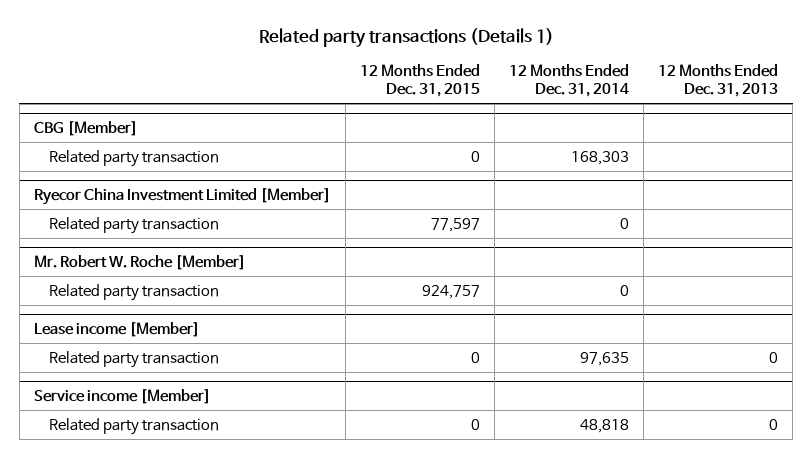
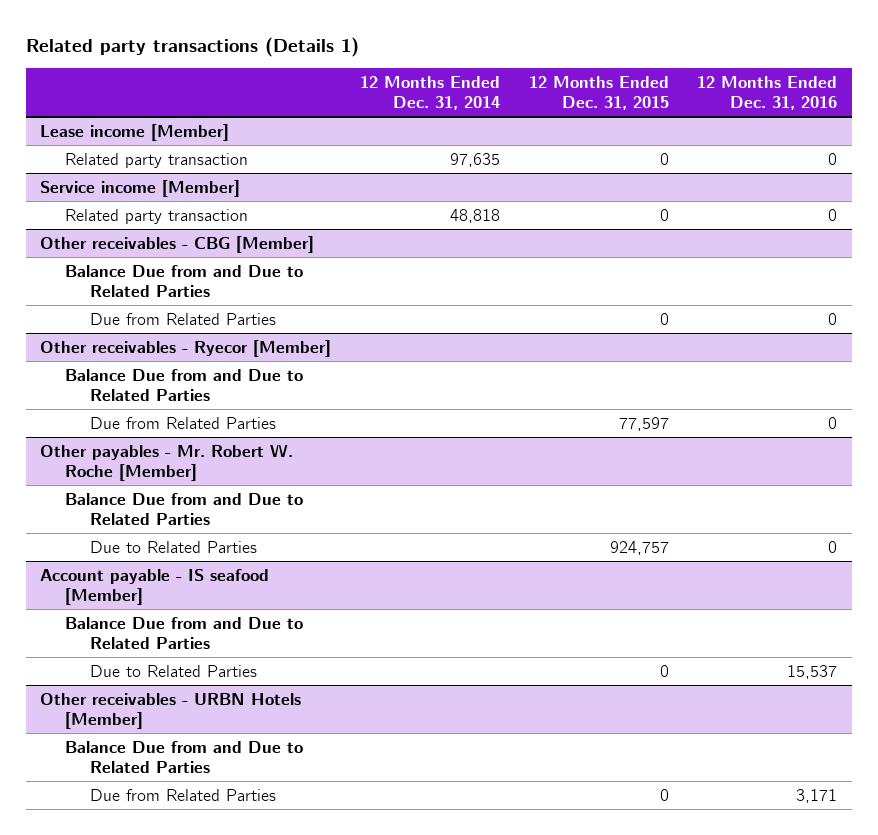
[658,63,779,98] 12 Months Ended Dec. 31, 2013 -> none
none -> [697,75,838,111] 12 Months Ended Dec. 31, 2016
[33,120,138,136] CBG [Member] -> none
[49,149,220,167] Related party transaction -> none
[33,187,331,205] Ryecor China Investment Limited [Member] -> none
[49,216,220,234] Related party transaction -> none
[33,254,246,270] Mr. Robert W. Roche [Member] -> none
[49,283,220,301] Related party transaction -> none
none -> [40,235,315,253] Other receivables - CBG [Member]
none -> [65,264,304,297] Balance Due from and Due to Related Parties
none -> [89,312,276,325] Due from Related Parties
none -> [40,339,332,357] Other receivables - Ryecor [Member]
none -> [65,368,304,401] Balance Due from and Due to Related Parties
none -> [89,416,276,429] Due from Related Parties
none -> [40,443,294,481] Other payables - Mr. Robert W. Roche [Member]
none -> [65,492,304,525] Balance Due from and Due to Related Parties
none -> [89,540,257,553] Due to Related Parties
none -> [40,568,270,605] Account payable - IS seafood [Member]
none -> [65,616,304,649] Balance Due from and Due to Related Parties
none -> [89,664,257,677] Due to Related Parties
none -> [40,692,302,729] Other receivables - URBN Hotels [Member]
none -> [65,740,304,773] Balance Due from and Due to Related Parties
none -> [89,788,276,801] Due from Related Parties

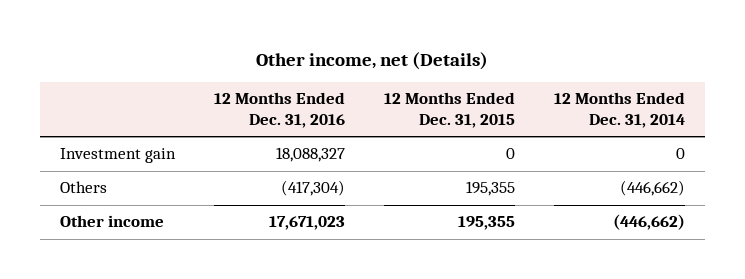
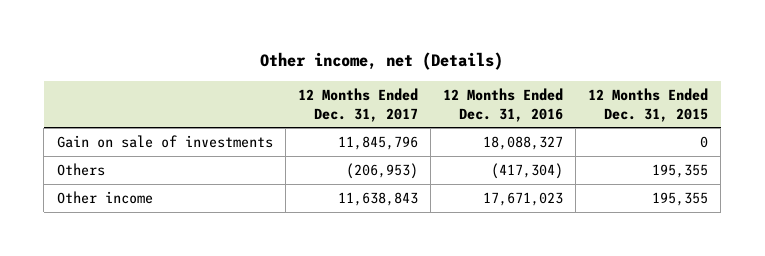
[554,92,686,129] 12 Months Ended Dec. 31, 2014 -> none
none -> [297,87,418,122] 12 Months Ended Dec. 31, 2017
[59,148,176,164] Investment gain -> [56,134,273,148] Gain on sale of investments

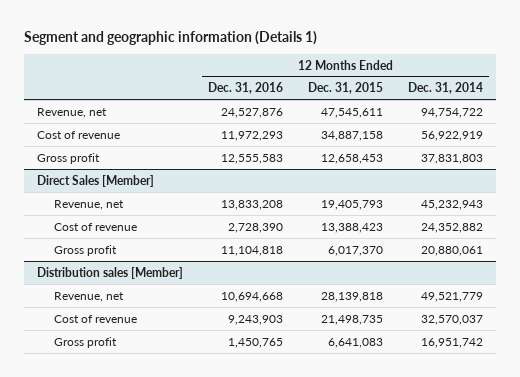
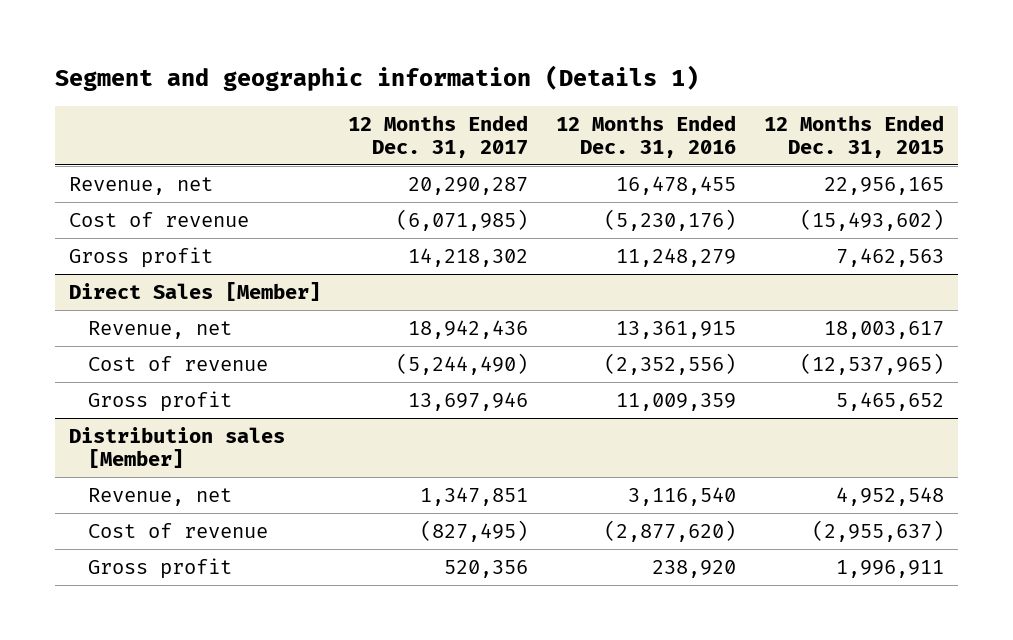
[408,82,484,95] Dec. 31, 2014 -> none
none -> [348,114,529,159] 12 Months Ended Dec. 31, 2017
[220,107,283,118] 24,527,876 -> [616,175,737,195] 16,478,455
[321,107,384,118] 47,545,611 -> [823,176,944,195] 22,956,165
[220,130,283,141] 11,972,293 -> [604,208,737,231] (5,230,176)
[321,130,384,141] 34,887,158 -> [799,208,944,231] (15,493,602)
[220,153,283,164] 12,555,583 -> [616,247,737,267] 11,248,279
[321,153,384,164] 12,658,453 -> [835,247,944,267] 7,462,563
[220,199,283,210] 13,833,208 -> [616,320,737,339] 13,361,915
[321,199,384,210] 19,405,793 -> [823,320,944,339] 18,003,617
[227,222,283,233] 2,728,390 -> [604,352,737,375] (2,352,556)
[321,222,384,233] 13,388,423 -> [799,352,944,375] (12,537,965)
[220,245,283,256] 11,104,818 -> [616,392,737,411] 11,009,359
[328,245,384,256] 6,017,370 -> [835,391,944,411] 5,465,652
[220,291,283,302] 10,694,668 -> [628,486,737,506] 3,116,540
[321,291,384,302] 28,139,818 -> [835,486,944,506] 4,952,548
[227,314,283,325] 9,243,903 -> [604,519,737,542] (2,877,620)
[321,314,384,325] 21,498,735 -> [811,519,944,542] (2,955,637)
[227,337,283,348] 1,450,765 -> [652,559,737,578] 238,920
[328,337,384,348] 6,641,083 -> [835,559,944,578] 1,996,911

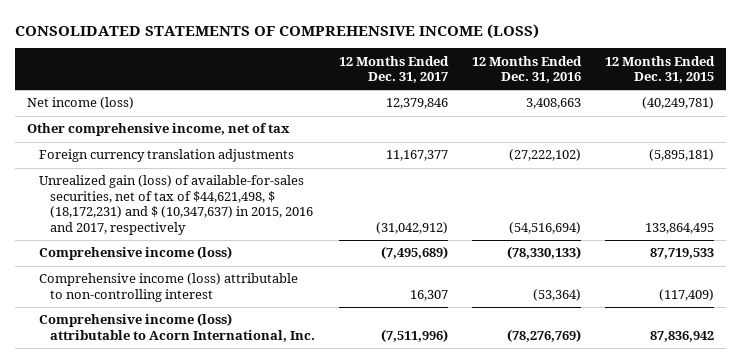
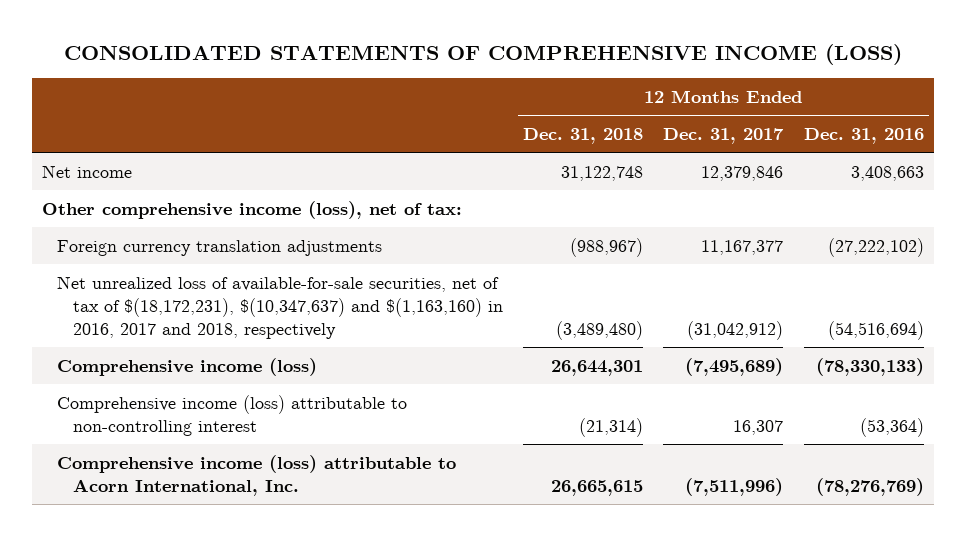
[604,55,715,84] 12 Months Ended Dec. 31, 2015 -> none
none -> [523,127,644,144] Dec. 31, 2018
[27,97,135,110] Net income (loss) -> [42,164,133,178] Net income
[27,123,291,137] Other comprehensive income, net of tax -> [42,200,463,219] Other comprehensive income (loss), net of tax:
[38,175,313,235] Unrealized gain (loss) of available-for-sales securities, net of tax of $44,621,498, $ (18,172,231) and $ (10,347,637) in 2015, 2016 and 2017, respectively -> [57,275,503,339] Net unrealized loss of available-for-sale securities, net of tax of $(18,172,231), $(10,347,637) and $(1,163,160) in 2016, 2017 and 2018, respectively

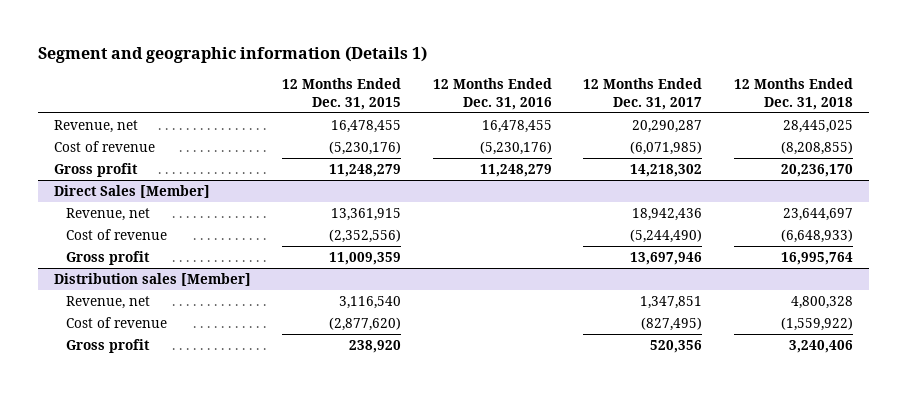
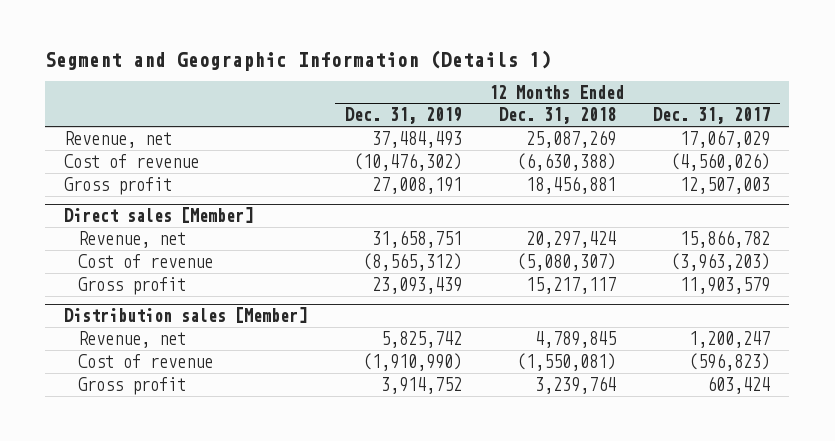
[37,46,427,64] Segment and geographic information (Details 1) -> [45,49,552,71] Segment and Geographic Information (Details 1)
[282,77,402,110] 12 Months Ended Dec. 31, 2015 -> none
[432,77,552,110] 12 Months Ended Dec. 31, 2016 -> none
none -> [344,107,462,125] Dec. 31, 2019
[632,119,703,133] 20,290,287 -> [680,129,771,148] 17,067,029
[782,119,853,133] 28,445,025 -> [525,129,616,148] 25,087,269
[630,140,703,155] (6,071,985) -> [671,152,771,171] (4,560,026)
[780,140,853,155] (8,208,855) -> [516,152,616,171] (6,630,388)
[630,163,703,177] 14,218,302 -> [680,176,771,194] 12,507,003
[780,163,853,177] 20,236,170 -> [525,175,616,194] 18,456,881
[53,184,210,198] Direct Sales [Member] -> [64,207,254,224] Direct sales [Member]
[632,207,703,221] 18,942,436 -> [680,229,771,248] 15,866,782
[782,207,853,221] 23,644,697 -> [525,230,616,248] 20,297,424
[630,228,703,243] (5,244,490) -> [671,252,771,271] (3,963,203)
[780,228,853,243] (6,648,933) -> [516,252,616,271] (5,080,307)
[630,251,703,265] 13,697,946 -> [680,276,771,294] 11,903,579
[780,251,853,265] 16,995,764 -> [525,276,616,294] 15,217,117
[640,295,703,309] 1,347,851 -> [689,330,771,348] 1,200,247
[790,295,853,309] 4,800,328 -> [534,330,616,348] 4,789,845
[641,316,703,331] (827,495) -> [689,352,771,371] (596,823)
[780,316,853,331] (1,559,922) -> [516,352,616,371] (1,550,081)
[650,339,703,353] 520,356 -> [707,375,771,394] 603,424
[788,339,853,353] 3,240,406 -> [534,375,616,394] 3,239,764

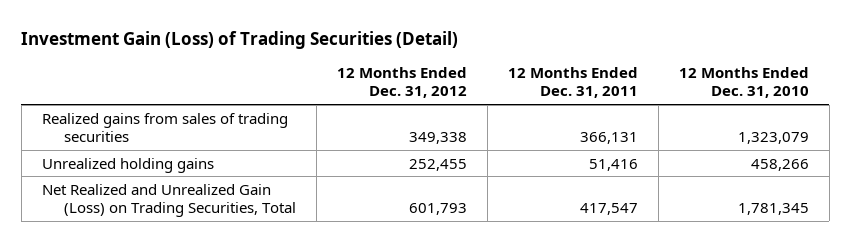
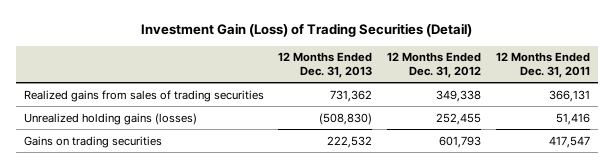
[678,67,809,99] 12 Months Ended Dec. 31, 2010 -> none
none -> [278,52,373,79] 12 Months Ended Dec. 31, 2013
[41,157,214,173] Unrealized holding gains -> [23,112,197,125] Unrealized holding gains (losses)
[41,183,297,217] Net Realized and Unrealized Gain (Loss) on Trading Securities, Total -> [23,135,162,148] Gains on trading securities

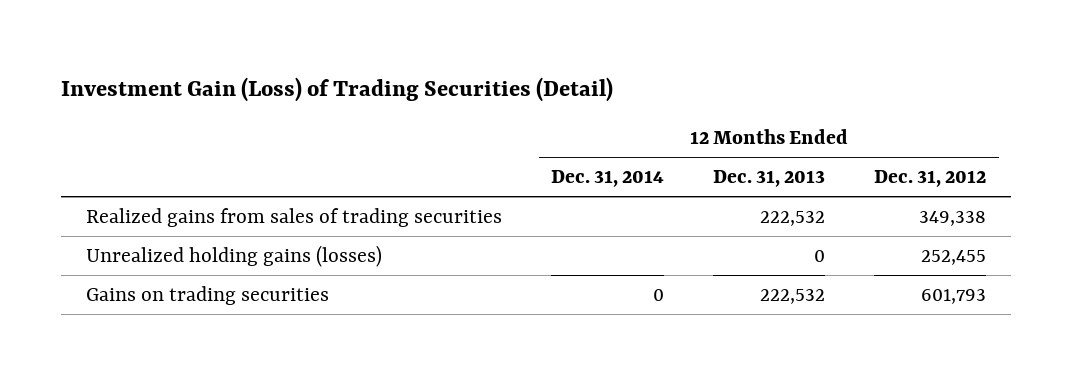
[496,52,591,79] 12 Months Ended Dec. 31, 2011 -> none
none -> [551,170,665,188] Dec. 31, 2014
[330,89,373,102] 731,362 -> [760,210,826,226] 222,532
[319,112,373,125] (508,830) -> [814,249,826,262] 0

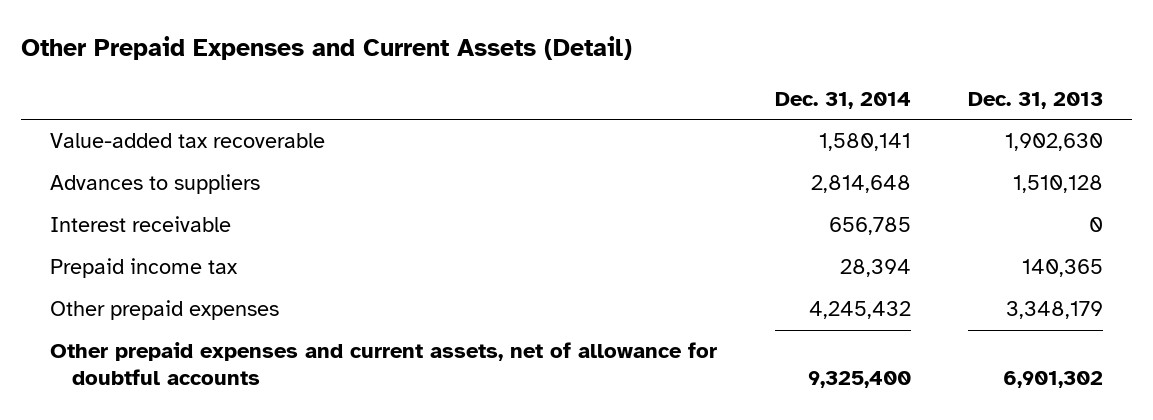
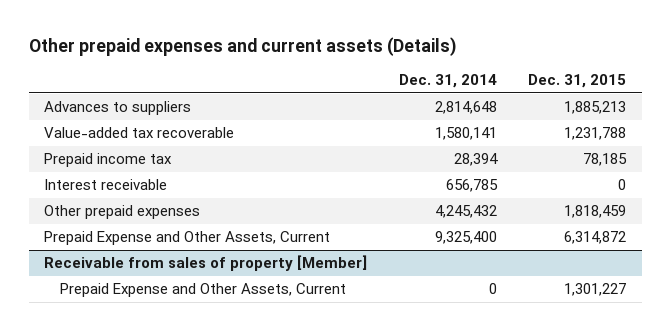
[21,35,633,60] Other Prepaid Expenses and Current Assets (Detail) -> [28,37,457,57] Other prepaid expenses and current assets (Details)
[968,91,1104,109] Dec. 31, 2013 -> none
none -> [527,74,626,89] Dec. 31, 2015
[50,133,326,149] Value-added tax recoverable -> [44,127,235,139] Value-added tax recoverable
[50,216,232,233] Interest receivable -> [44,179,168,191] Interest receivable
[50,342,718,386] Other prepaid expenses and current assets, net of allowance for doubtful accounts -> [44,231,331,246] Prepaid Expense and Other Assets, Current
none -> [44,255,368,272] Receivable from sales of property [Member]
none -> [59,283,346,298] Prepaid Expense and Other Assets, Current

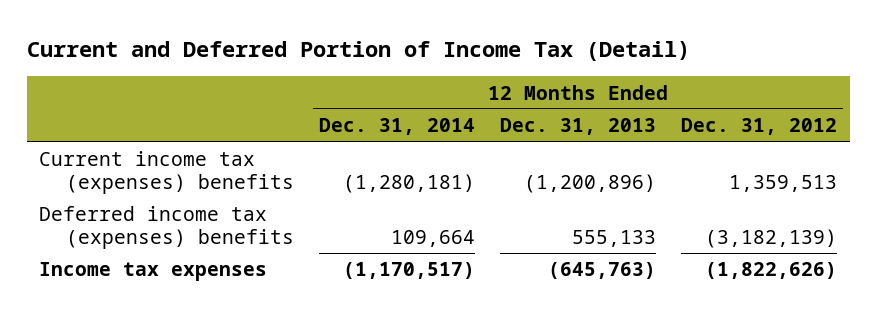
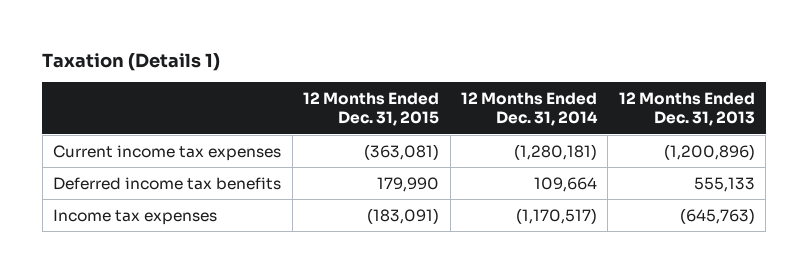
[26,41,690,62] Current and Deferred Portion of Income Tax (Detail) -> [42,52,221,71] Taxation (Details 1)
[681,118,838,136] Dec. 31, 2012 -> none
none -> [303,91,440,127] 12 Months Ended Dec. 31, 2015
[39,151,295,194] Current income tax (expenses) benefits -> [53,144,282,161] Current income tax expenses
[39,206,295,249] Deferred income tax (expenses) benefits -> [53,176,282,190] Deferred income tax benefits

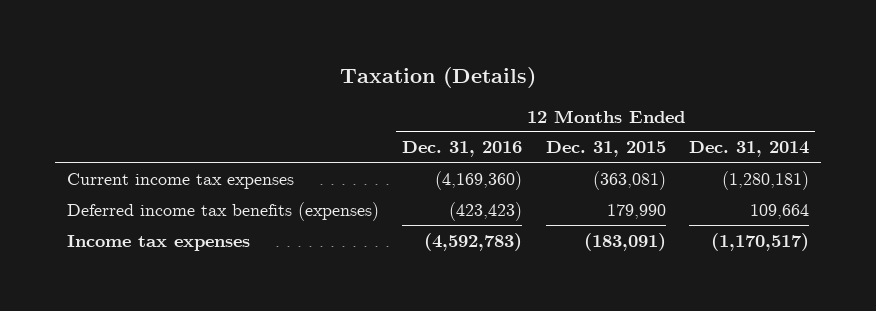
[42,52,221,71] Taxation (Details 1) -> [339,67,536,89] Taxation (Details)
[618,91,755,127] 12 Months Ended Dec. 31, 2013 -> none
none -> [402,141,523,158] Dec. 31, 2016
[53,176,282,190] Deferred income tax benefits -> [66,201,379,221] Deferred income tax benefits (expenses)

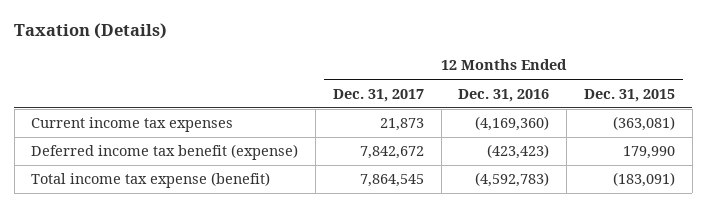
[689,141,810,158] Dec. 31, 2014 -> none
none -> [332,88,424,102] Dec. 31, 2017
[66,201,379,221] Deferred income tax benefits (expenses) -> [31,144,299,161] Deferred income tax benefit (expense)
[66,234,250,251] Income tax expenses -> [31,172,271,189] Total income tax expense (benefit)

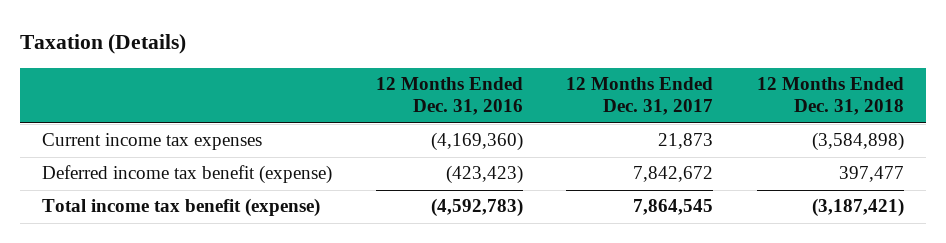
[583,88,675,102] Dec. 31, 2015 -> none
none -> [757,77,905,116] 12 Months Ended Dec. 31, 2018
[31,172,271,189] Total income tax expense (benefit) -> [41,198,320,218] Total income tax benefit (expense)

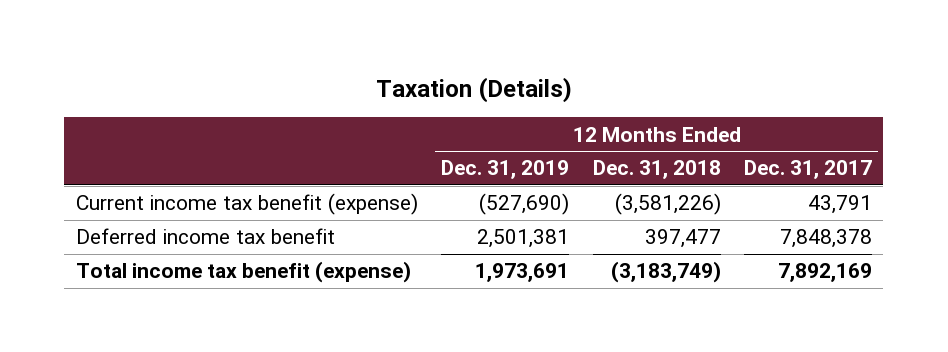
[375,77,523,116] 12 Months Ended Dec. 31, 2016 -> none
none -> [441,160,570,180] Dec. 31, 2019
[41,133,262,151] Current income tax expenses -> [75,193,418,216] Current income tax benefit (expense)
[658,133,714,150] 21,873 -> [807,195,872,215] 43,791
[812,132,905,152] (3,584,898) -> [614,193,721,216] (3,581,226)
[41,165,332,185] Deferred income tax benefit (expense) -> [75,228,335,245] Deferred income tax benefit
[633,166,714,183] 7,842,672 -> [779,229,872,249] 7,848,378
[633,199,714,216] 7,864,545 -> [777,263,872,283] 7,892,169
[812,198,905,218] (3,187,421) -> [610,261,721,284] (3,183,749)

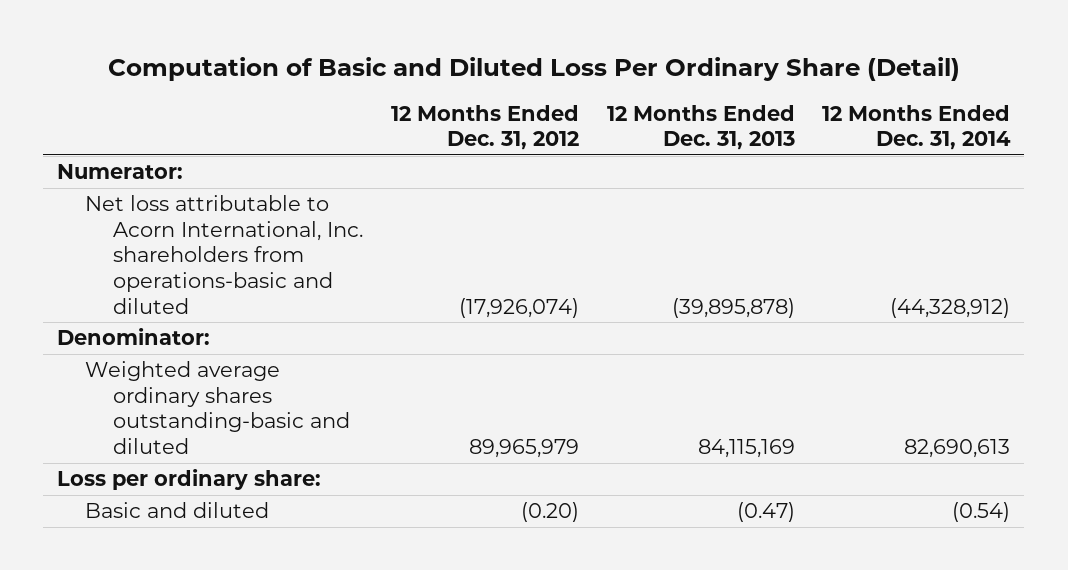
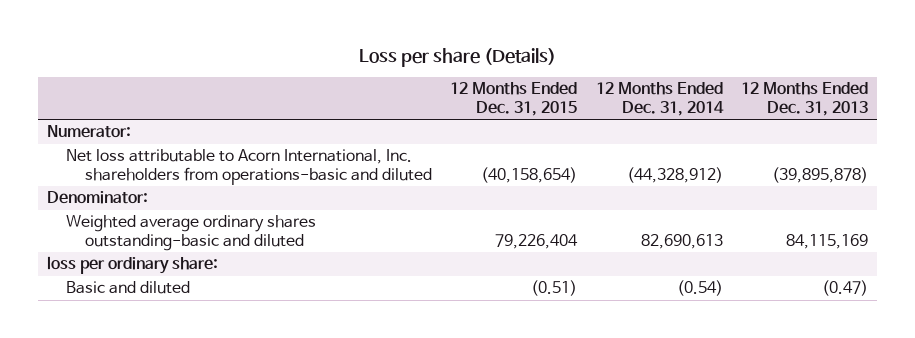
[107,57,960,82] Computation of Basic and Diluted Loss Per Ordinary Share (Detail) -> [358,47,556,67] Loss per share (Details)
[390,104,579,151] 12 Months Ended Dec. 31, 2012 -> none
none -> [450,82,578,117] 12 Months Ended Dec. 31, 2015
[57,469,322,491] Loss per ordinary share: -> [47,256,219,275] loss per ordinary share:

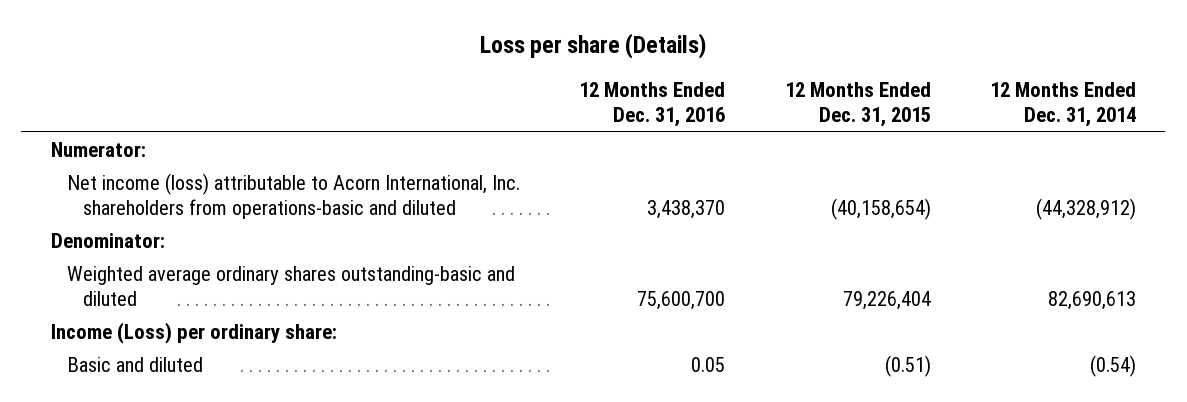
[740,82,868,117] 12 Months Ended Dec. 31, 2013 -> none
none -> [579,82,726,128] 12 Months Ended Dec. 31, 2016
[66,149,432,185] Net loss attributable to Acorn International, Inc. shareholders from operations-basic and diluted -> [67,172,521,219] Net income (loss) attributable to Acorn International, Inc. shareholders from operations-basic and diluted
[47,256,219,275] loss per ordinary share: -> [50,321,337,344] Income (Loss) per ordinary share:

